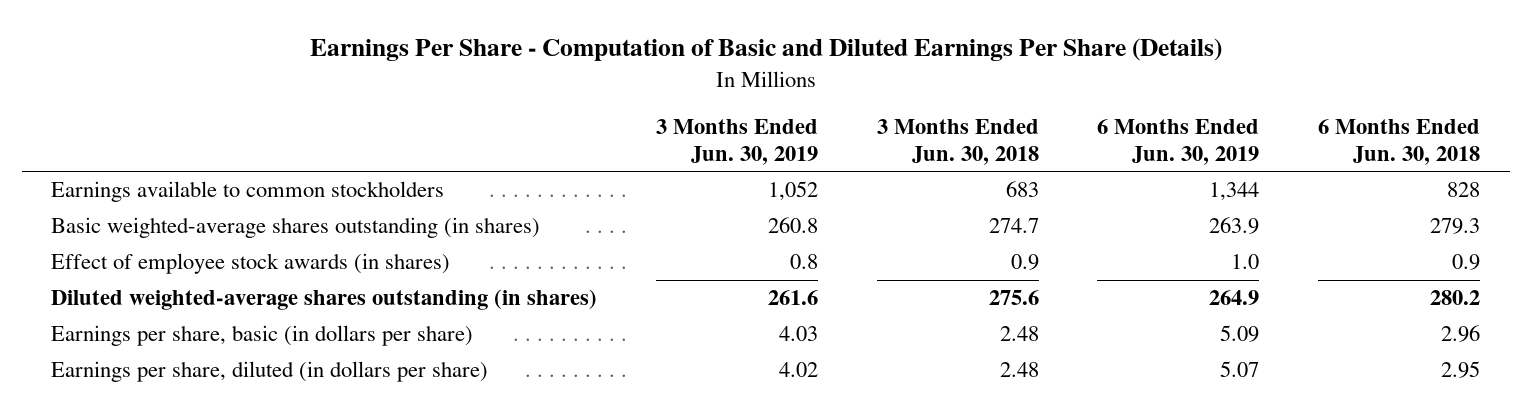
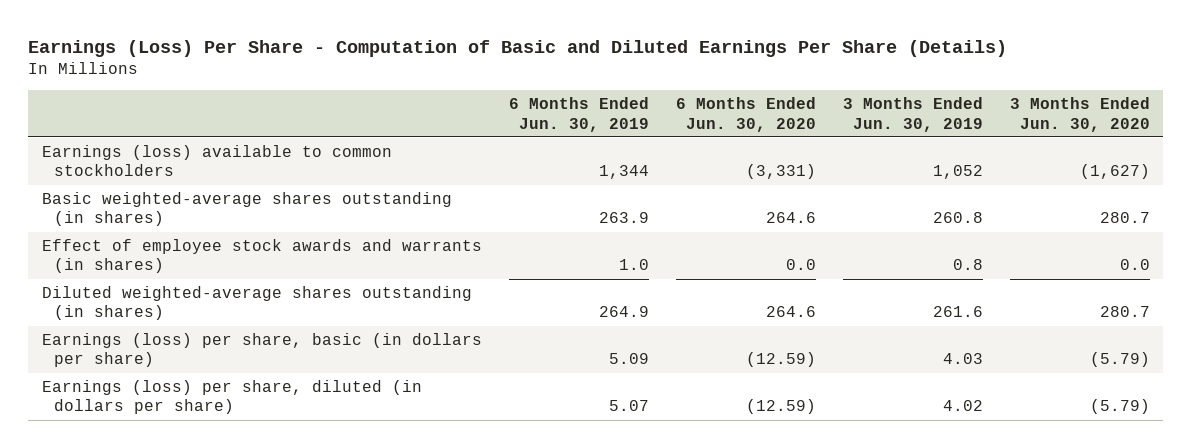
[309,38,1222,62] Earnings Per Share - Computation of Basic and Diluted Earnings Per Share (Details) -> [28,39,1008,57] Earnings (Loss) Per Share - Computation of Basic and Diluted Earnings Per Share (Details)
[876,118,1039,165] 3 Months Ended Jun. 30, 2018 -> none
[1318,118,1481,165] 6 Months Ended Jun. 30, 2018 -> none
none -> [675,96,816,132] 6 Months Ended Jun. 30, 2020
none -> [1009,96,1150,132] 3 Months Ended Jun. 30, 2020
[51,181,445,203] Earnings available to common stockholders -> [41,144,392,177] Earnings (loss) available to common stockholders
[51,253,451,275] Effect of employee stock awards (in shares) -> [41,238,482,274] Effect of employee stock awards and warrants (in shares)
[51,325,474,347] Earnings per share, basic (in dollars per share) -> [41,332,482,368] Earnings (loss) per share, basic (in dollars per share)
[51,361,489,383] Earnings per share, diluted (in dollars per share) -> [41,379,422,415] Earnings (loss) per share, diluted (in dollars per share)

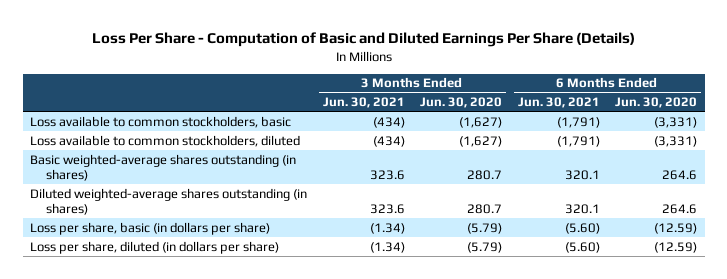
[28,39,1008,57] Earnings (Loss) Per Share - Computation of Basic and Diluted Earnings Per Share (Details) -> [91,31,635,47] Loss Per Share - Computation of Basic and Diluted Earnings Per Share (Details)
[508,96,649,132] 6 Months Ended Jun. 30, 2019 -> none
[842,96,983,132] 3 Months Ended Jun. 30, 2019 -> none
none -> [322,97,405,109] Jun. 30, 2021
none -> [517,97,600,109] Jun. 30, 2021
[41,144,392,177] Earnings (loss) available to common stockholders -> [30,115,292,128] Loss available to common stockholders, basic
none -> [30,134,301,147] Loss available to common stockholders, diluted
[41,238,482,274] Effect of employee stock awards and warrants (in shares) -> none
[41,332,482,368] Earnings (loss) per share, basic (in dollars per share) -> [30,221,271,235] Loss per share, basic (in dollars per share)
[41,379,422,415] Earnings (loss) per share, diluted (in dollars per share) -> [30,240,280,254] Loss per share, diluted (in dollars per share)

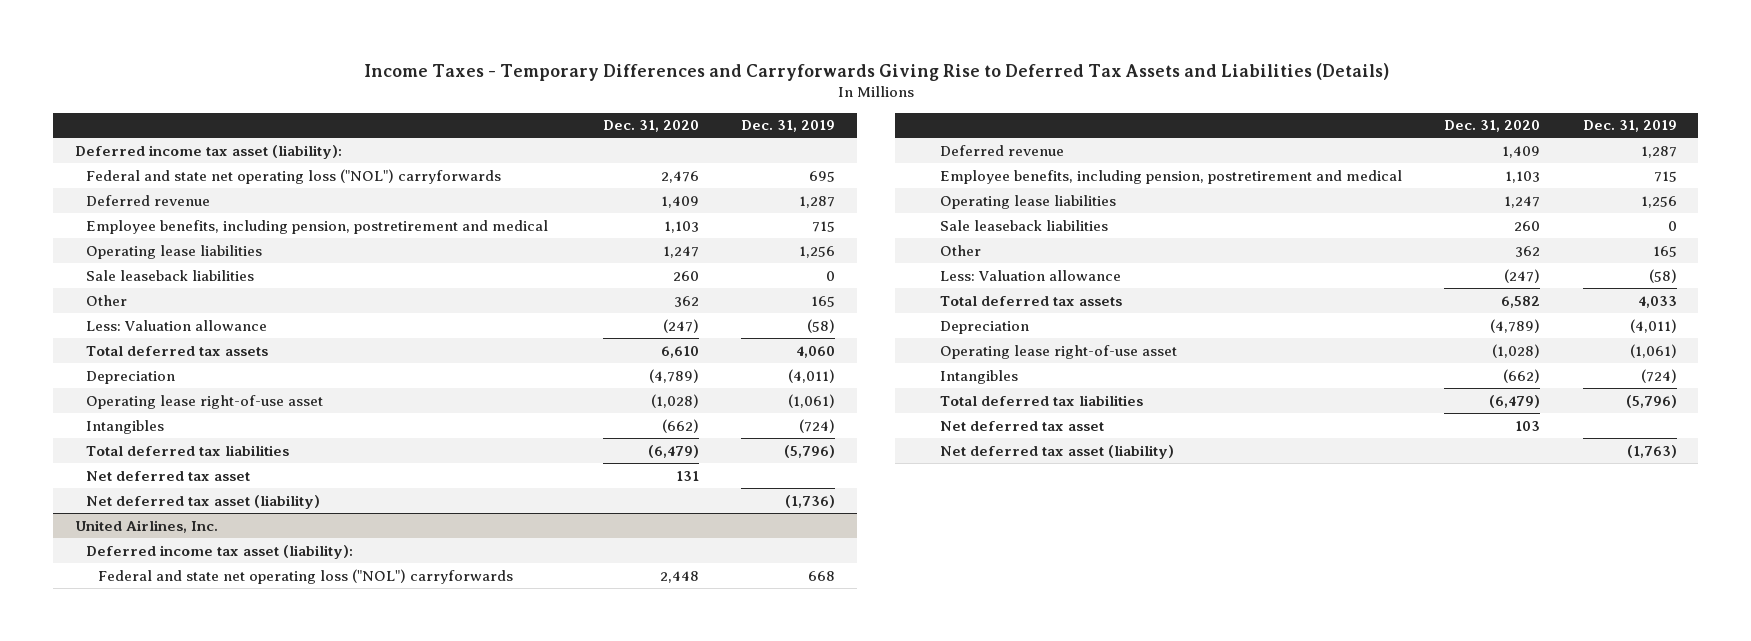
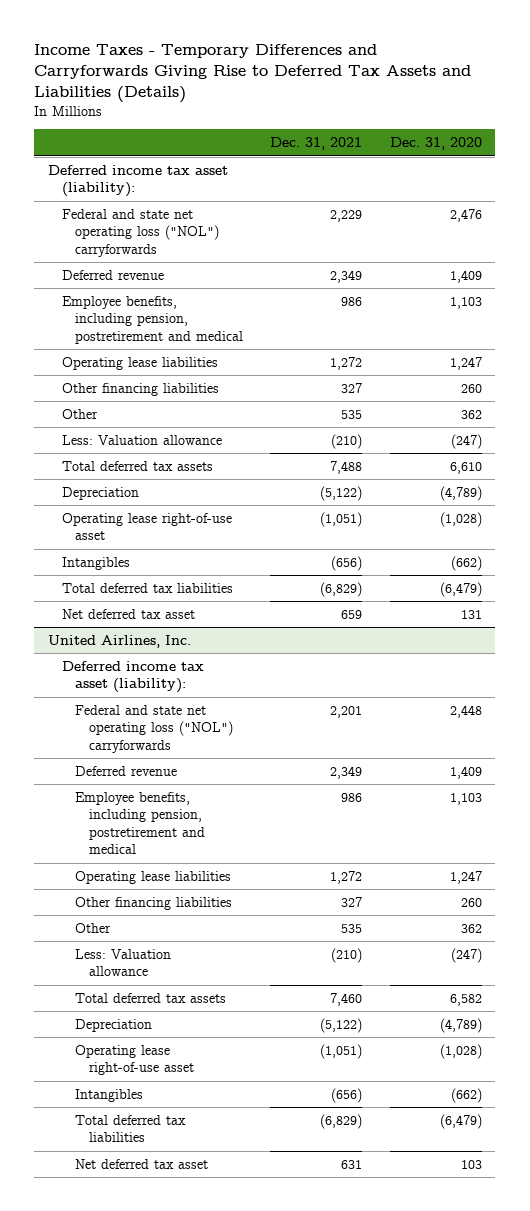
[741,120,836,133] Dec. 31, 2019 -> none
none -> [270,137,363,151] Dec. 31, 2021
[86,269,255,281] Sale leaseback liabilities -> none
none -> [61,382,219,396] Other financing liabilities
[86,494,321,509] Net deferred tax asset (liability) -> none
[939,219,1108,231] Sale leaseback liabilities -> none
none -> [75,896,233,910] Other financing liabilities
[939,444,1174,459] Net deferred tax asset (liability) -> none

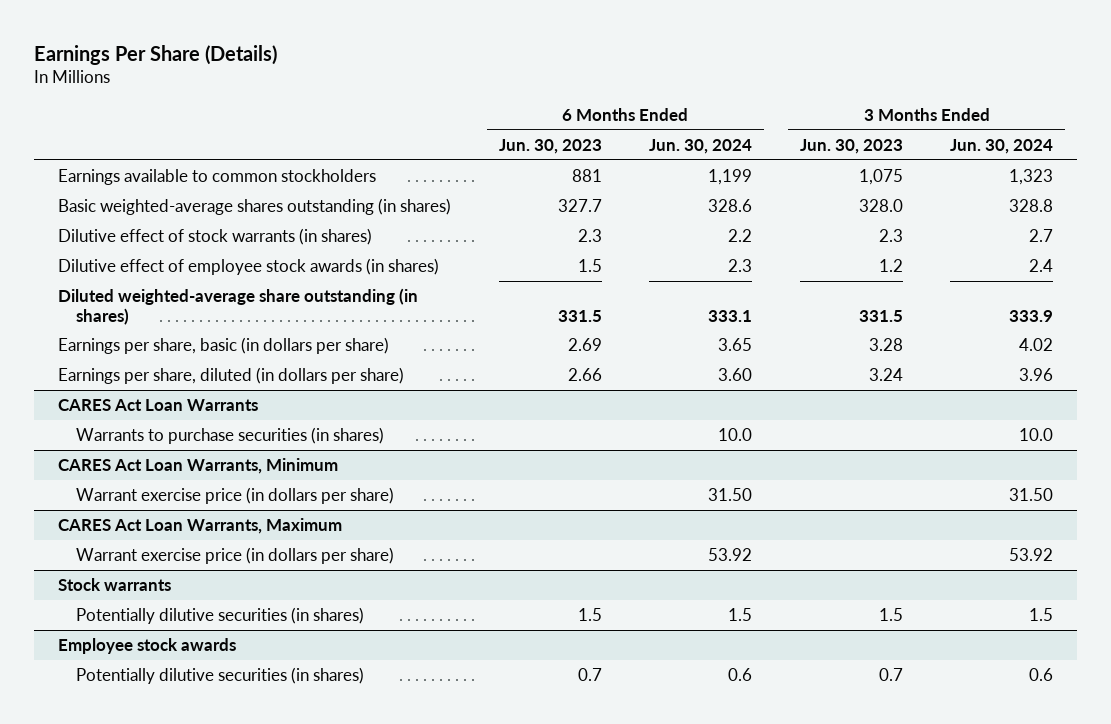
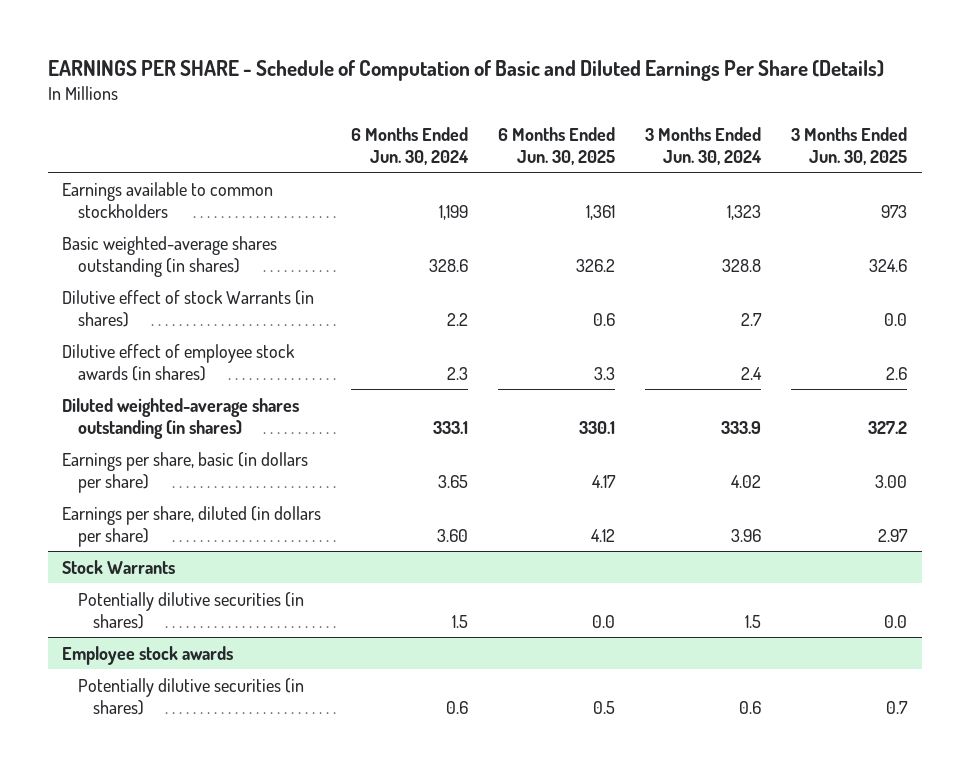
[34,44,278,65] Earnings Per Share (Details) -> [47,59,884,81] EARNINGS PER SHARE - Schedule of Computation of Basic and Diluted Earnings Per Share (Details)
[498,138,602,154] Jun. 30, 2023 -> none
[799,138,903,154] Jun. 30, 2023 -> none
none -> [498,126,616,165] 6 Months Ended Jun. 30, 2025
none -> [791,126,908,165] 3 Months Ended Jun. 30, 2025
[58,227,373,245] Dilutive effect of stock warrants (in shares) -> [62,289,315,327] Dilutive effect of stock Warrants (in shares)
[58,287,419,325] Diluted weighted-average share outstanding (in shares) -> [62,397,300,439] Diluted weighted-average shares outstanding (in shares)
[58,398,259,411] CARES Act Loan Warrants -> none
[75,426,384,444] Warrants to purchase securities (in shares) -> none
[58,457,339,474] CARES Act Loan Warrants, Minimum -> none
[75,486,394,504] Warrant exercise price (in dollars per share) -> none
[58,517,343,534] CARES Act Loan Warrants, Maximum -> none
[75,546,394,564] Warrant exercise price (in dollars per share) -> none
[58,577,172,591] Stock warrants -> [62,559,176,574] Stock Warrants

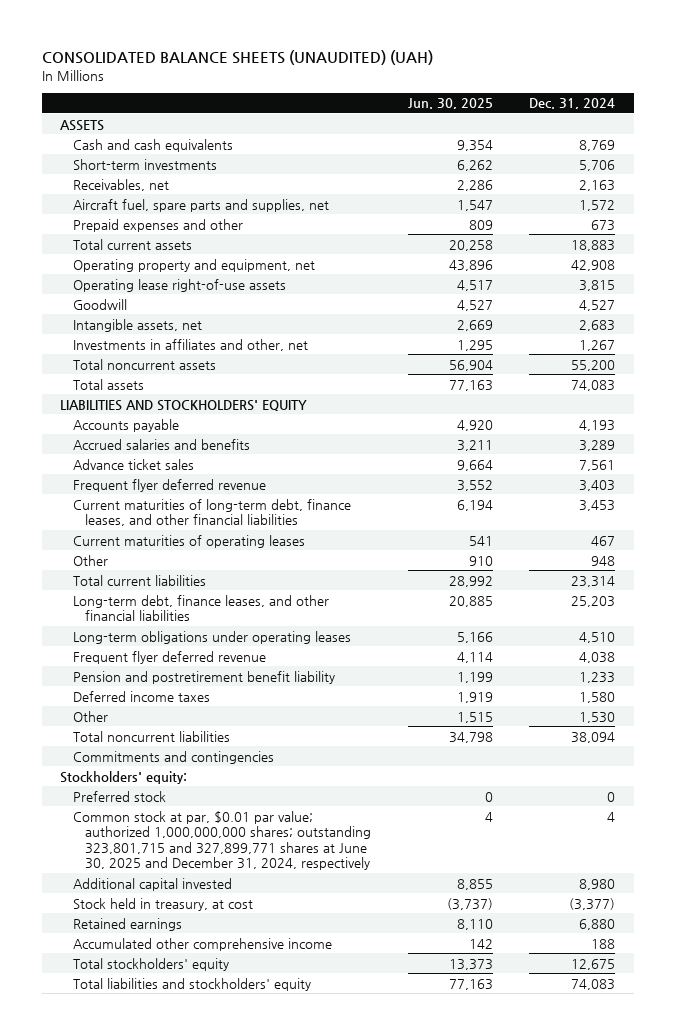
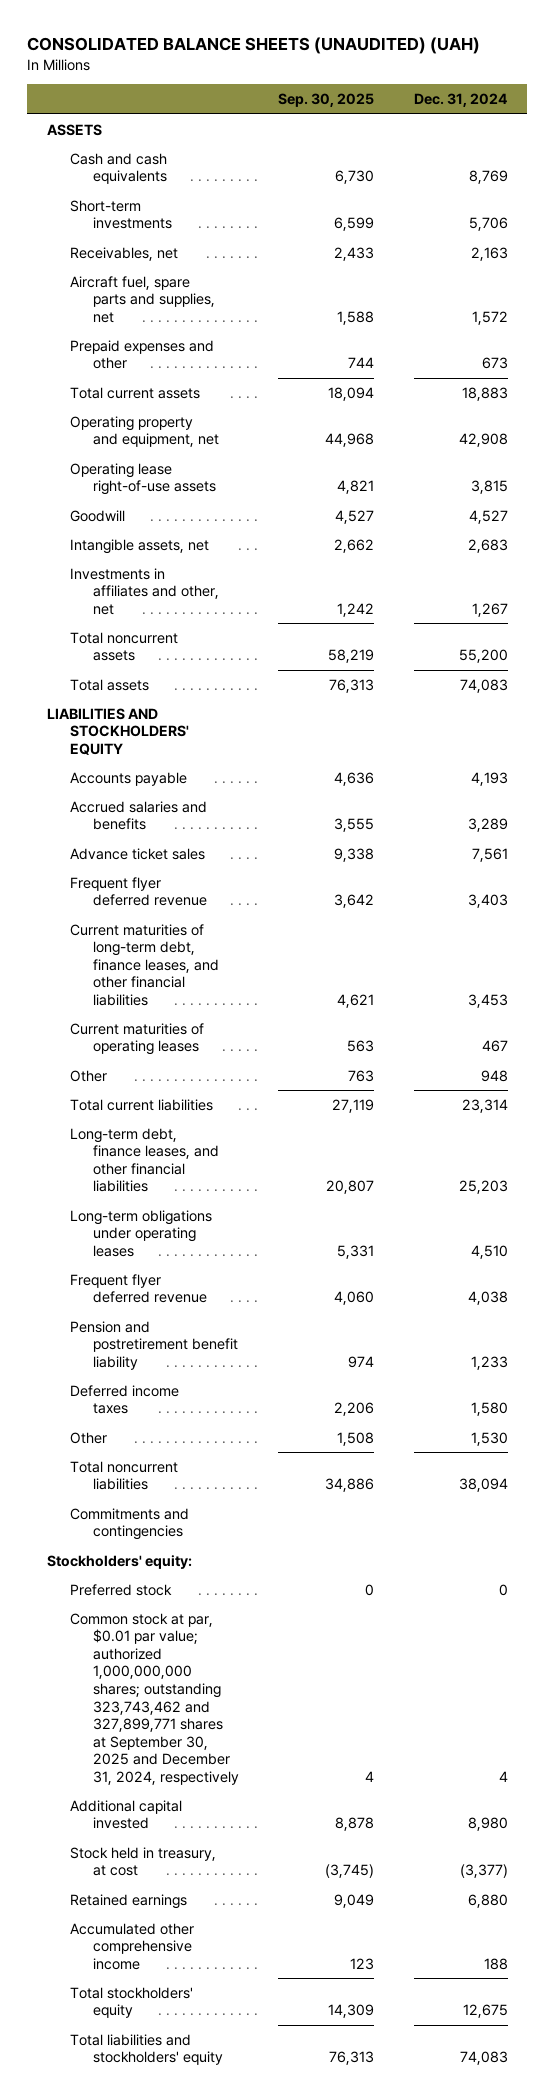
[407,98,493,110] Jun. 30, 2025 -> none
none -> [278,93,375,108] Sep. 30, 2025
[72,810,372,871] Common stock at par, $0.01 par value; authorized 1,000,000,000 shares; outstanding 323,801,715 and 327,899,771 shares at June 30, 2025 and December 31, 2024, respectively -> [69,1612,239,1785] Common stock at par, $0.01 par value; authorized 1,000,000,000 shares; outstanding 323,743,462 and 327,899,771 shares at September 30, 2025 and December 31, 2024, respectively

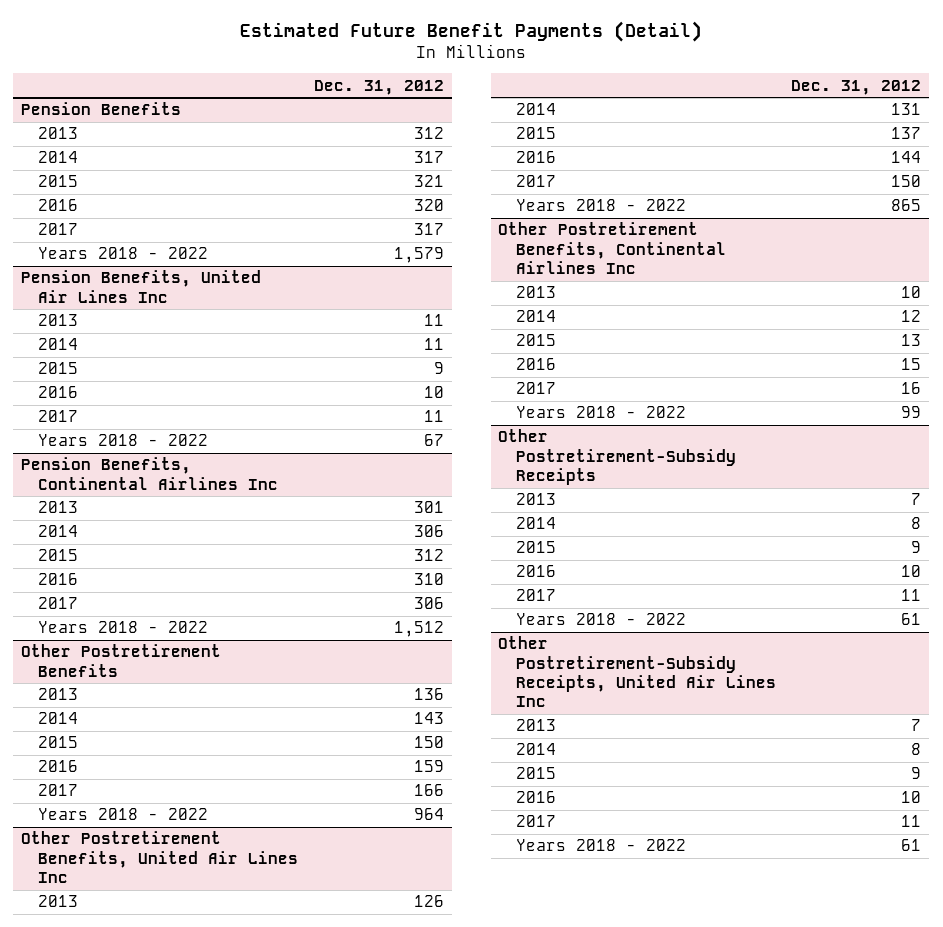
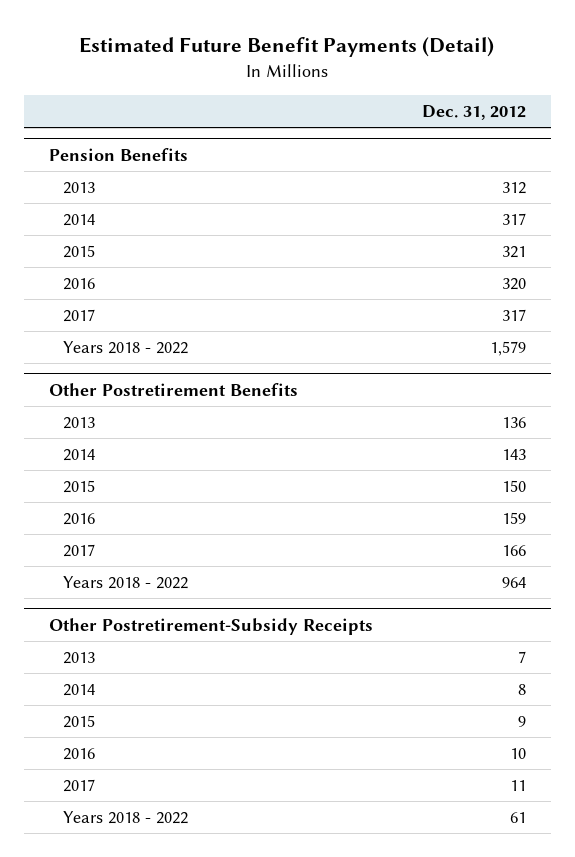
[21,270,262,303] Pension Benefits, United Air Lines Inc -> none
[38,314,79,327] 2013 -> none
[38,338,79,351] 2014 -> none
[38,362,79,375] 2015 -> none
[38,386,79,399] 2016 -> none
[38,410,79,423] 2017 -> none
[38,434,209,447] Years 2018 - 2022 -> none
[21,457,279,490] Pension Benefits, Continental Airlines Inc -> none
[38,501,79,514] 2013 -> none
[38,525,79,538] 2014 -> none
[38,549,79,562] 2015 -> none
[38,573,79,586] 2016 -> none
[38,597,79,610] 2017 -> none
[38,621,209,634] Years 2018 - 2022 -> none
[21,831,299,883] Other Postretirement Benefits, United Air Lines Inc -> none
[38,895,79,908] 2013 -> none
[515,103,556,116] 2014 -> none
[515,127,556,140] 2015 -> none
[515,151,556,164] 2016 -> none
[515,175,556,188] 2017 -> none
[515,199,686,212] Years 2018 - 2022 -> none
[498,222,726,274] Other Postretirement Benefits, Continental Airlines Inc -> none
[515,286,556,299] 2013 -> none
[515,310,556,323] 2014 -> none
[515,334,556,347] 2015 -> none
[515,358,556,371] 2016 -> none
[515,382,556,395] 2017 -> none
[515,406,686,419] Years 2018 - 2022 -> none
[498,636,776,708] Other Postretirement-Subsidy Receipts, United Air Lines Inc -> none
[515,719,556,732] 2013 -> none
[515,743,556,756] 2014 -> none
[515,767,556,780] 2015 -> none
[515,791,556,804] 2016 -> none
[515,815,556,828] 2017 -> none
[515,839,686,852] Years 2018 - 2022 -> none

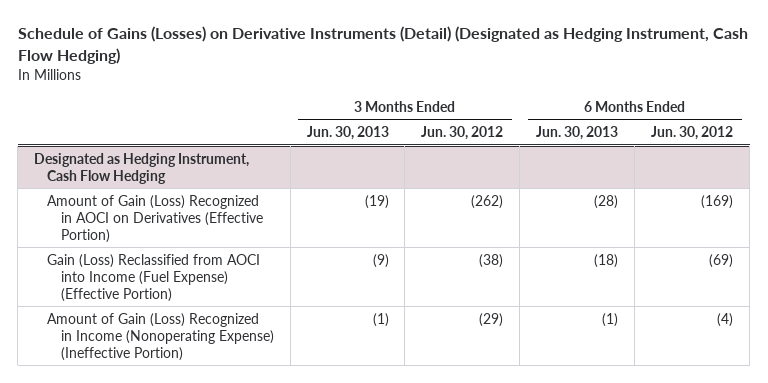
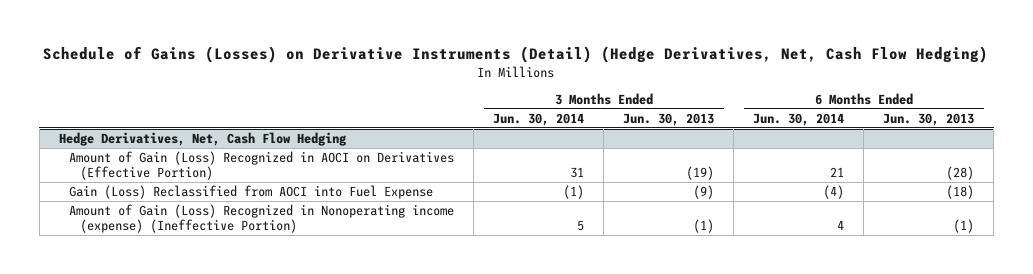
[17,26,748,65] Schedule of Gains (Losses) on Derivative Instruments (Detail) (Designated as Hedging Instrument, Cash Flow Hedging) -> [43,46,989,64] Schedule of Gains (Losses) on Derivative Instruments (Detail) (Hedge Derivatives, Net, Cash Flow Hedging)
[421,126,504,141] Jun. 30, 2012 -> none
[651,126,734,141] Jun. 30, 2012 -> none
none -> [493,112,585,126] Jun. 30, 2014
none -> [753,112,845,126] Jun. 30, 2014
[34,152,250,184] Designated as Hedging Instrument, Cash Flow Hedging -> none
none -> [58,132,347,147] Hedge Derivatives, Net, Cash Flow Hedging
[47,253,261,302] Gain (Loss) Reclassified from AOCI into Income (Fuel Expense) (Effective Portion) -> [69,185,434,200] Gain (Loss) Reclassified from AOCI into Fuel Expense
[47,312,274,361] Amount of Gain (Loss) Recognized in Income (Nonoperating Expense) (Ineffective Portion) -> [69,204,455,234] Amount of Gain (Loss) Recognized in Nonoperating income (expense) (Ineffective Portion)

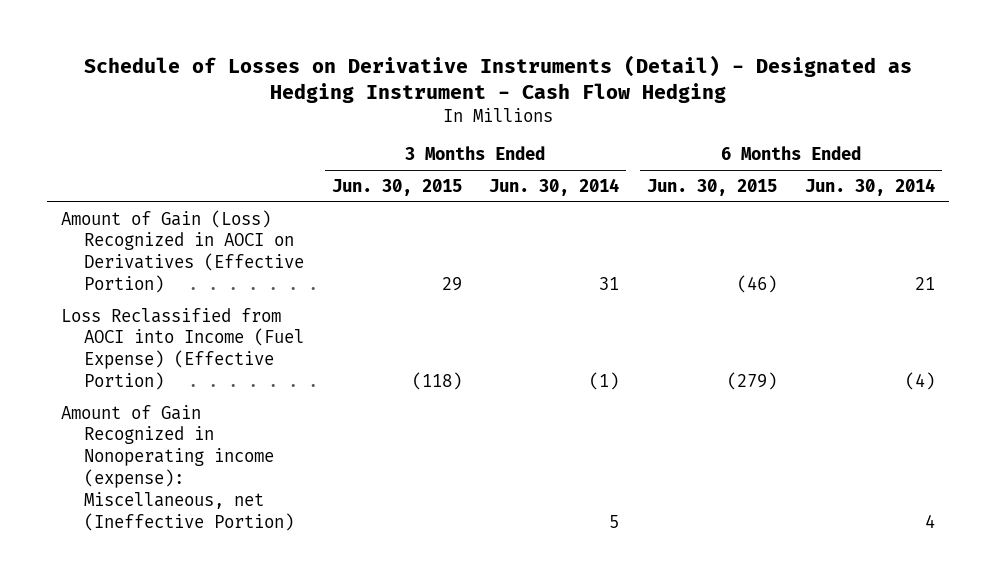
[43,46,989,64] Schedule of Gains (Losses) on Derivative Instruments (Detail) (Hedge Derivatives, Net, Cash Flow Hedging) -> [83,55,912,104] Schedule of Losses on Derivative Instruments (Detail) - Designated as Hedging Instrument - Cash Flow Hedging
[623,112,715,126] Jun. 30, 2013 -> none
[883,112,975,126] Jun. 30, 2013 -> none
none -> [331,178,462,196] Jun. 30, 2015
none -> [647,178,778,196] Jun. 30, 2015
[58,132,347,147] Hedge Derivatives, Net, Cash Flow Hedging -> none
[69,185,434,200] Gain (Loss) Reclassified from AOCI into Fuel Expense -> [60,307,304,390] Loss Reclassified from AOCI into Income (Fuel Expense) (Effective Portion)
[69,204,455,234] Amount of Gain (Loss) Recognized in Nonoperating income (expense) (Ineffective Portion) -> [60,404,294,531] Amount of Gain Recognized in Nonoperating income (expense): Miscellaneous, net (Ineffective Portion)

